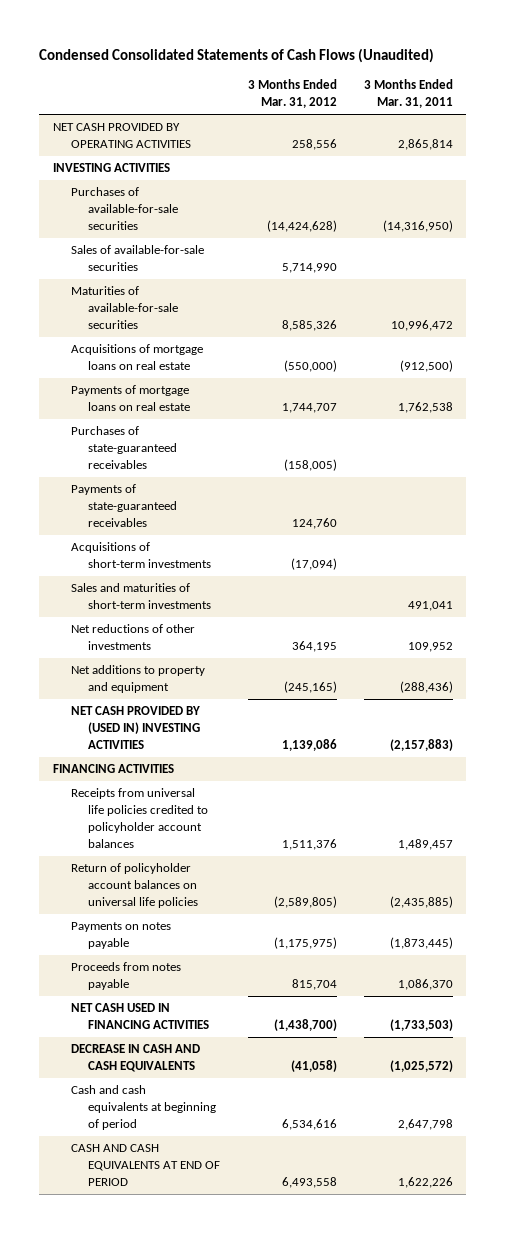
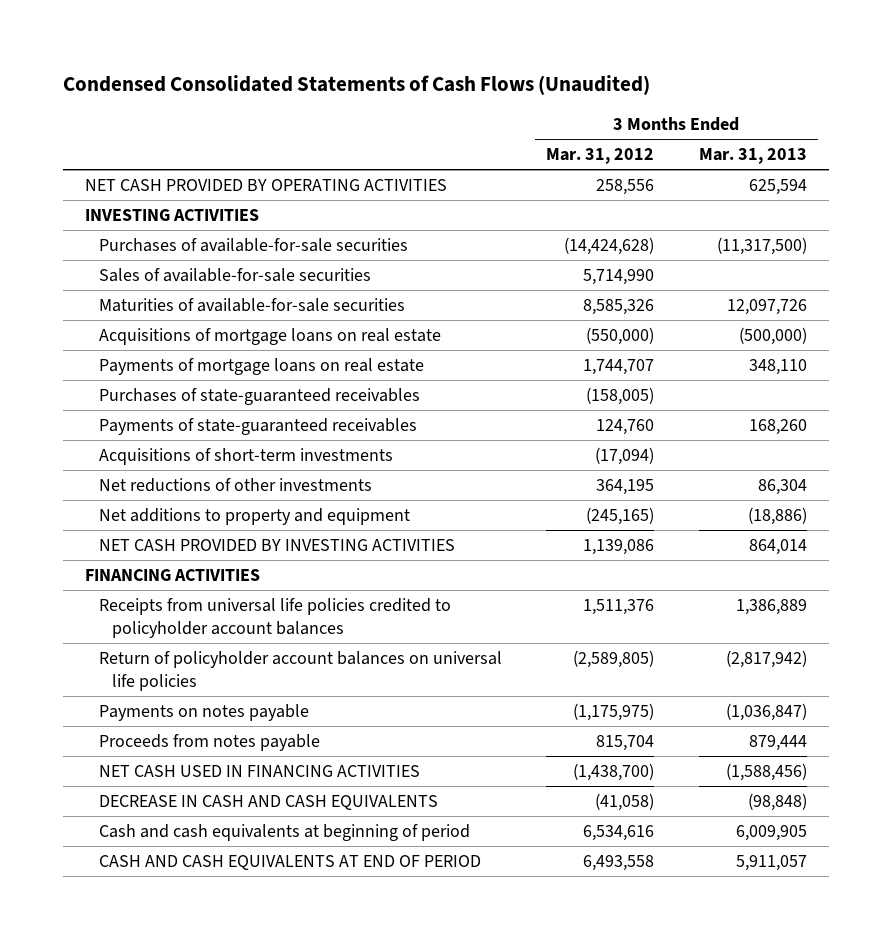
[363,79,453,109] 3 Months Ended Mar. 31, 2011 -> none
none -> [698,148,807,165] Mar. 31, 2013
[70,583,212,610] Sales and maturities of short-term investments -> none
[70,706,201,750] NET CASH PROVIDED BY (USED IN) INVESTING ACTIVITIES -> [98,538,455,551] NET CASH PROVIDED BY INVESTING ACTIVITIES

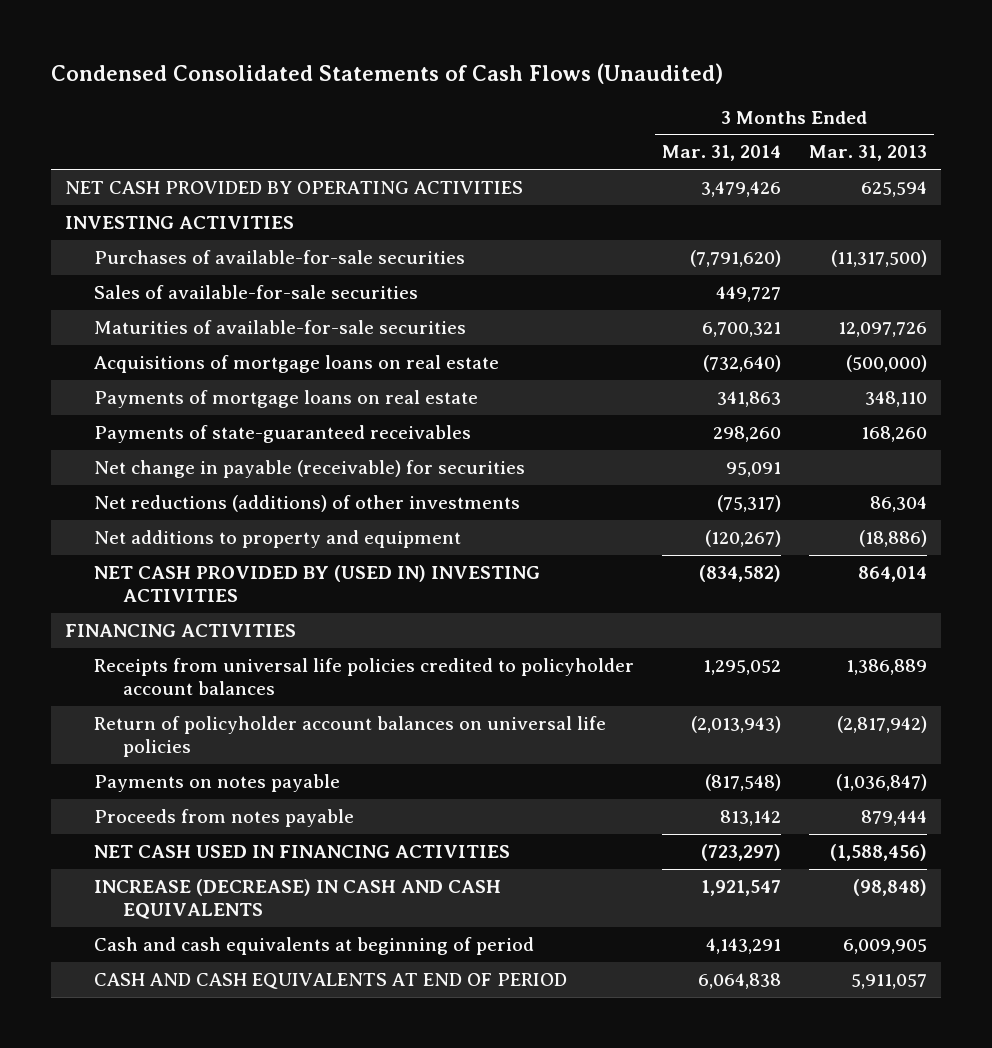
[546,148,655,165] Mar. 31, 2012 -> none
none -> [661,145,781,162] Mar. 31, 2014
[98,387,420,405] Purchases of state-guaranteed receivables -> none
[98,447,393,465] Acquisitions of short-term investments -> none
none -> [93,459,525,478] Net change in payable (receivable) for securities
[98,477,372,492] Net reductions of other investments -> [93,494,520,512] Net reductions (additions) of other investments
[98,538,455,551] NET CASH PROVIDED BY INVESTING ACTIVITIES -> [93,564,540,602] NET CASH PROVIDED BY (USED IN) INVESTING ACTIVITIES
[98,794,438,810] DECREASE IN CASH AND CASH EQUIVALENTS -> [93,878,501,919] INCREASE (DECREASE) IN CASH AND CASH EQUIVALENTS

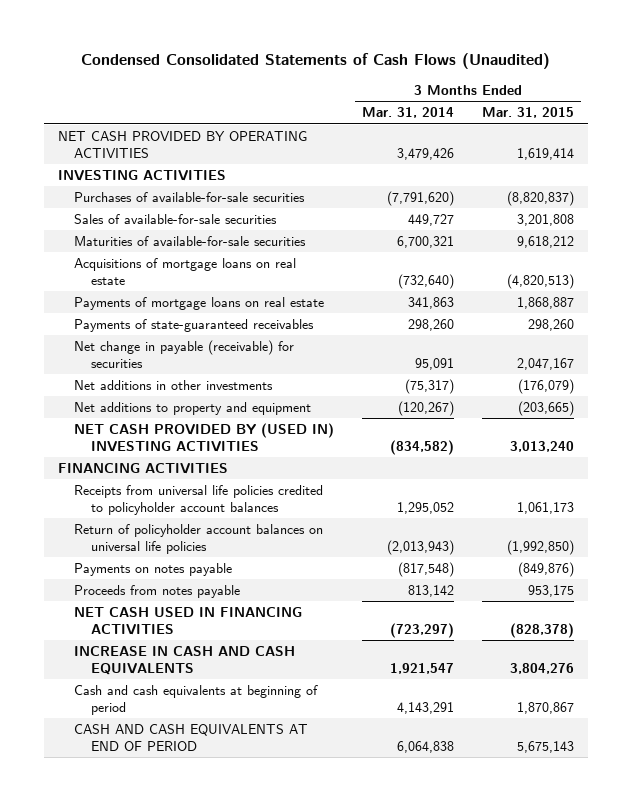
[808,145,927,162] Mar. 31, 2013 -> none
none -> [482,107,575,119] Mar. 31, 2015
[93,494,520,512] Net reductions (additions) of other investments -> [74,379,274,390] Net additions in other investments
[93,878,501,919] INCREASE (DECREASE) IN CASH AND CASH EQUIVALENTS -> [74,645,296,675] INCREASE IN CASH AND CASH EQUIVALENTS

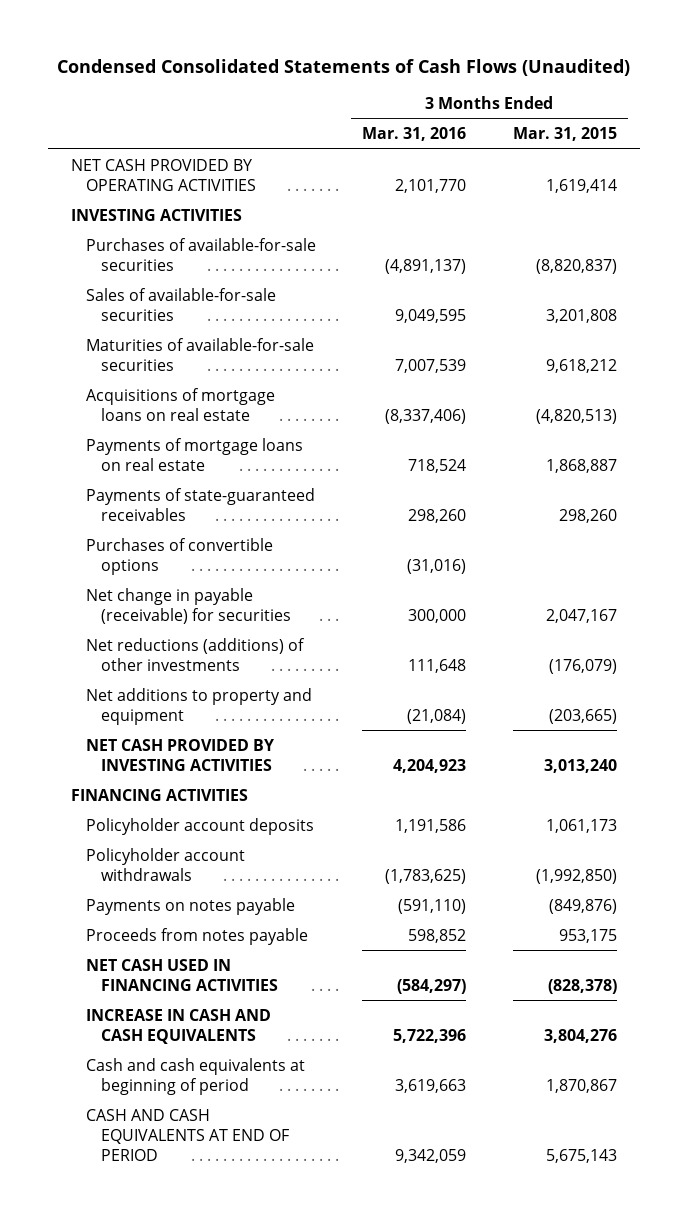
[362,107,455,119] Mar. 31, 2014 -> none
none -> [362,127,467,142] Mar. 31, 2016
none -> [86,537,274,575] Purchases of convertible options
[74,379,274,390] Net additions in other investments -> [86,637,306,671] Net reductions (additions) of other investments
[74,422,335,452] NET CASH PROVIDED BY (USED IN) INVESTING ACTIVITIES -> [86,738,275,771] NET CASH PROVIDED BY INVESTING ACTIVITIES
[74,484,324,515] Receipts from universal life policies credited to policyholder account balances -> [86,817,315,835] Policyholder account deposits
[74,523,324,554] Return of policyholder account balances on universal life policies -> [86,847,246,881] Policyholder account withdrawals

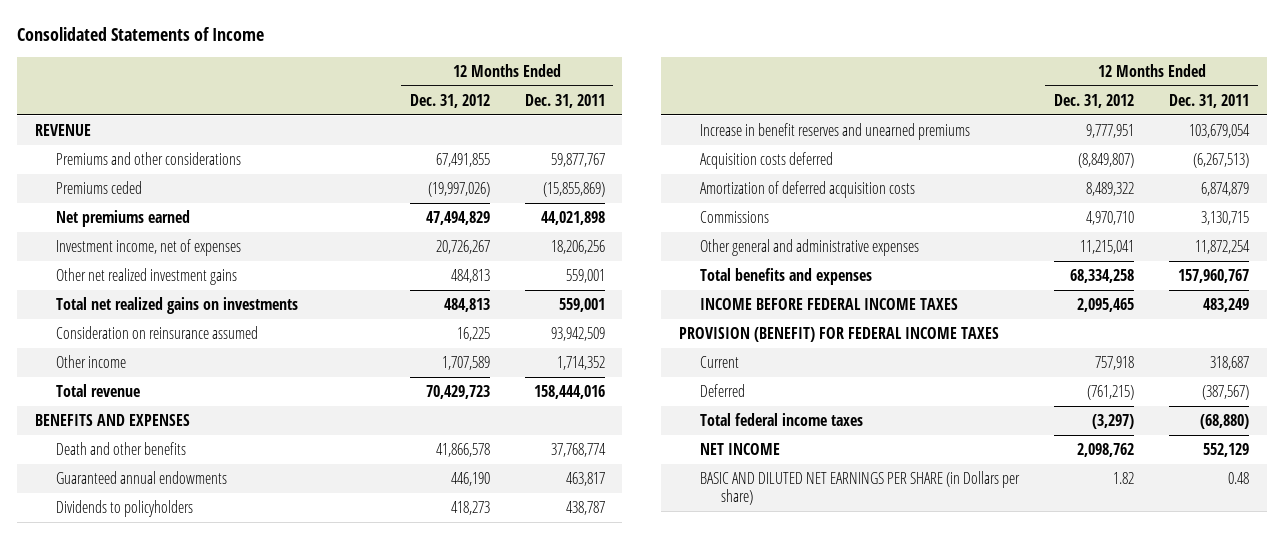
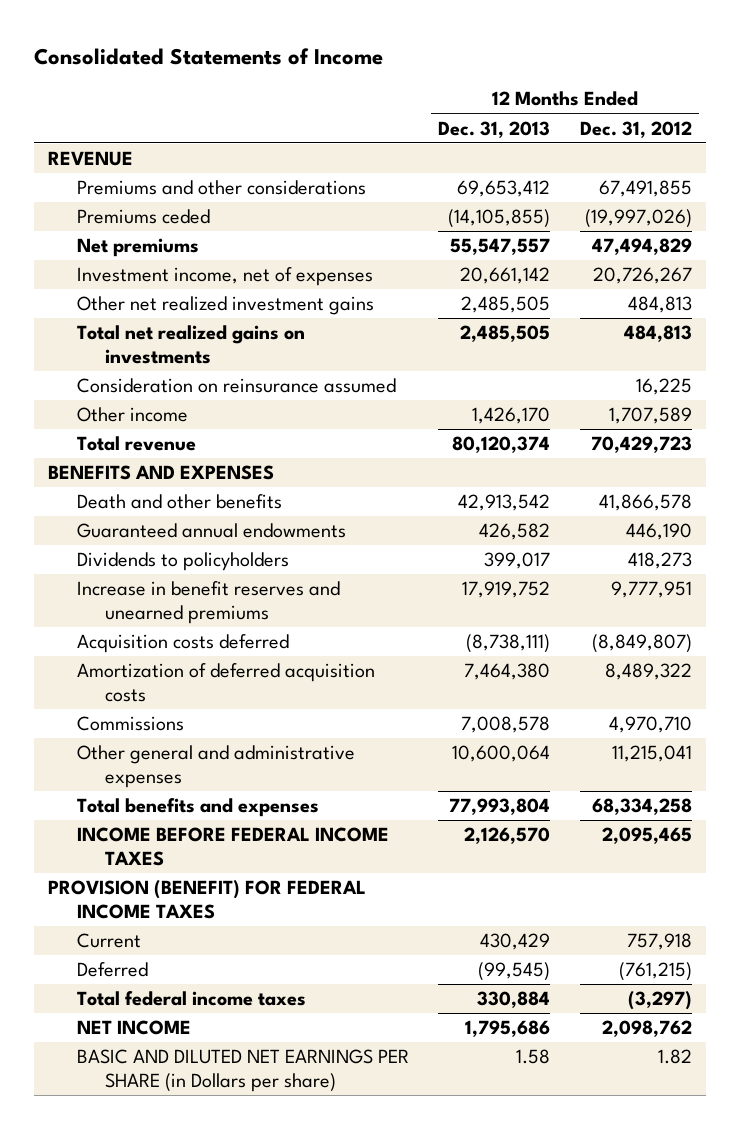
[524,93,605,108] Dec. 31, 2011 -> none
none -> [438,120,551,138] Dec. 31, 2013
[55,209,190,227] Net premiums earned -> [76,238,199,258] Net premiums

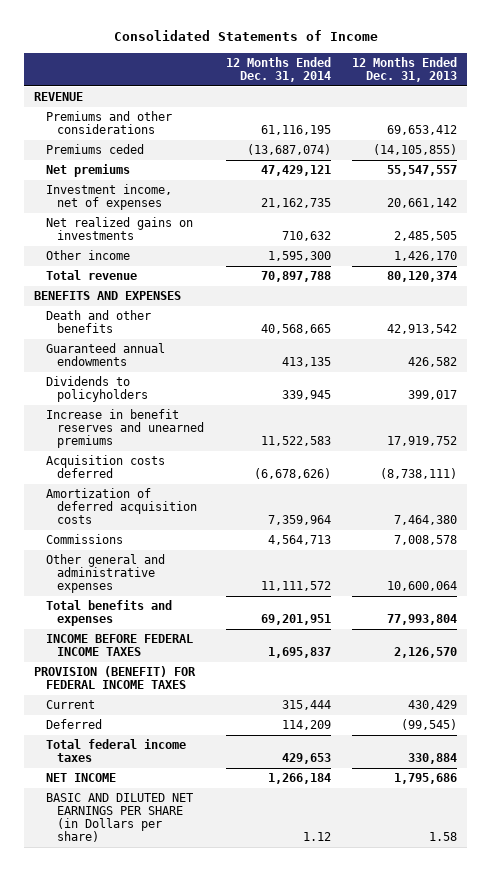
[579,120,692,138] Dec. 31, 2012 -> none
none -> [225,56,331,83] 12 Months Ended Dec. 31, 2014
[76,296,374,316] Other net realized investment gains -> none
[76,378,396,394] Consideration on reinsurance assumed -> none
[76,325,305,364] Total net realized gains on investments -> [45,217,193,241] Net realized gains on investments

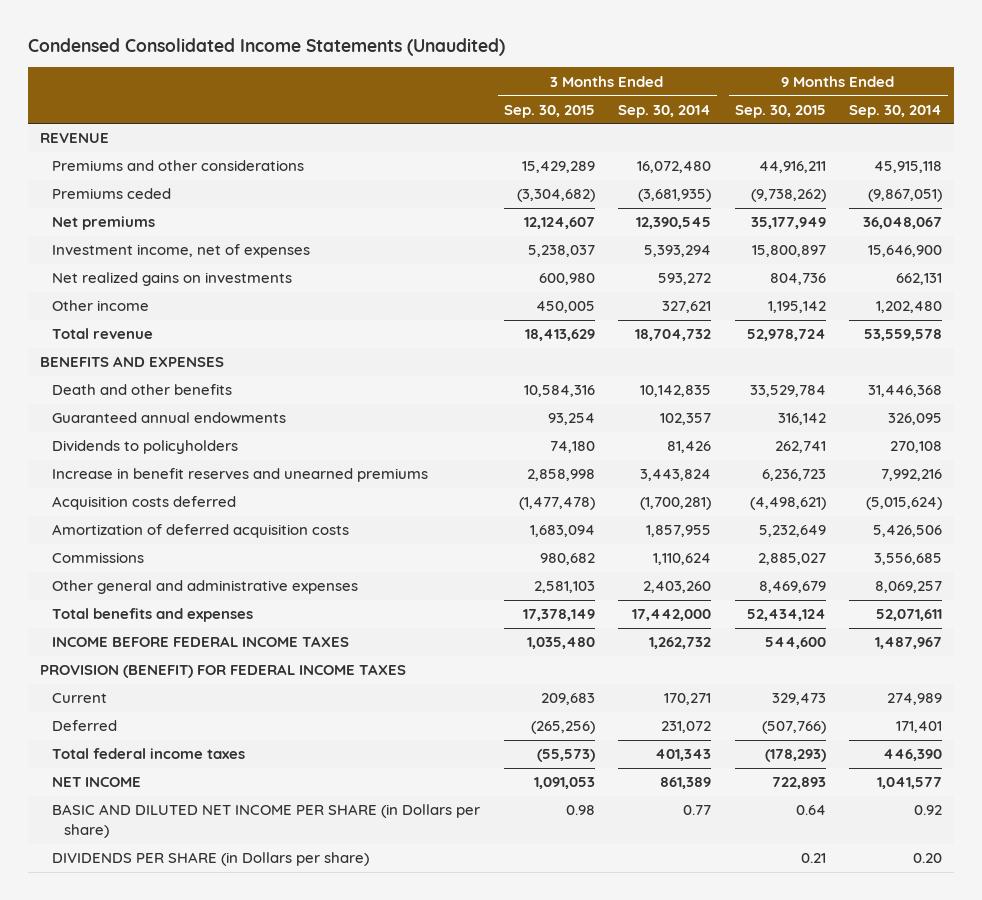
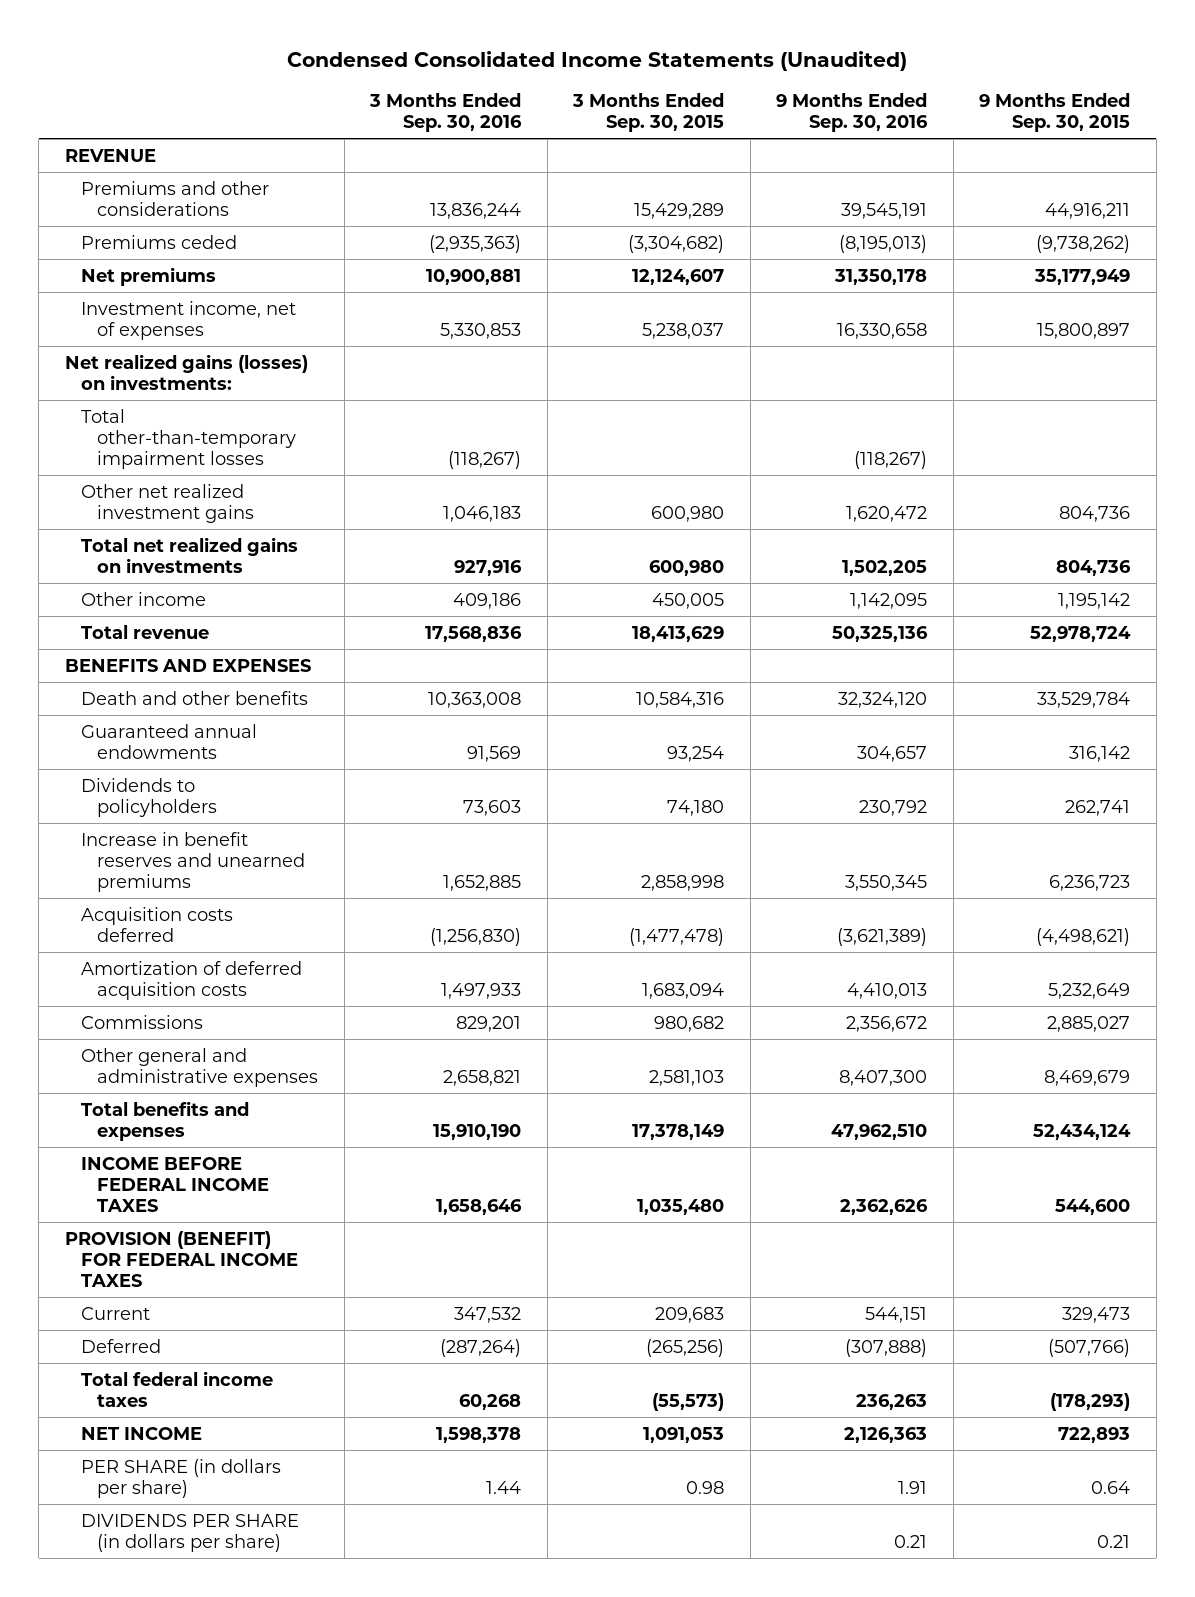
[618,104,712,118] Sep. 30, 2014 -> none
[849,104,943,118] Sep. 30, 2014 -> none
none -> [369,93,523,133] 3 Months Ended Sep. 30, 2016
none -> [776,93,929,133] 9 Months Ended Sep. 30, 2016
none -> [64,353,308,390] Net realized gains (losses) on investments:
none -> [81,408,297,469] Total other-than-temporary impairment losses
[52,272,293,287] Net realized gains on investments -> [81,483,255,523] Other net realized investment gains
none -> [81,536,299,573] Total net realized gains on investments
[52,804,481,838] BASIC AND DILUTED NET INCOME PER SHARE (in Dollars per share) -> [81,1458,282,1498] PER SHARE (in dollars per share)
[52,852,370,867] DIVIDENDS PER SHARE (in Dollars per share) -> [81,1513,300,1552] DIVIDENDS PER SHARE (in dollars per share)

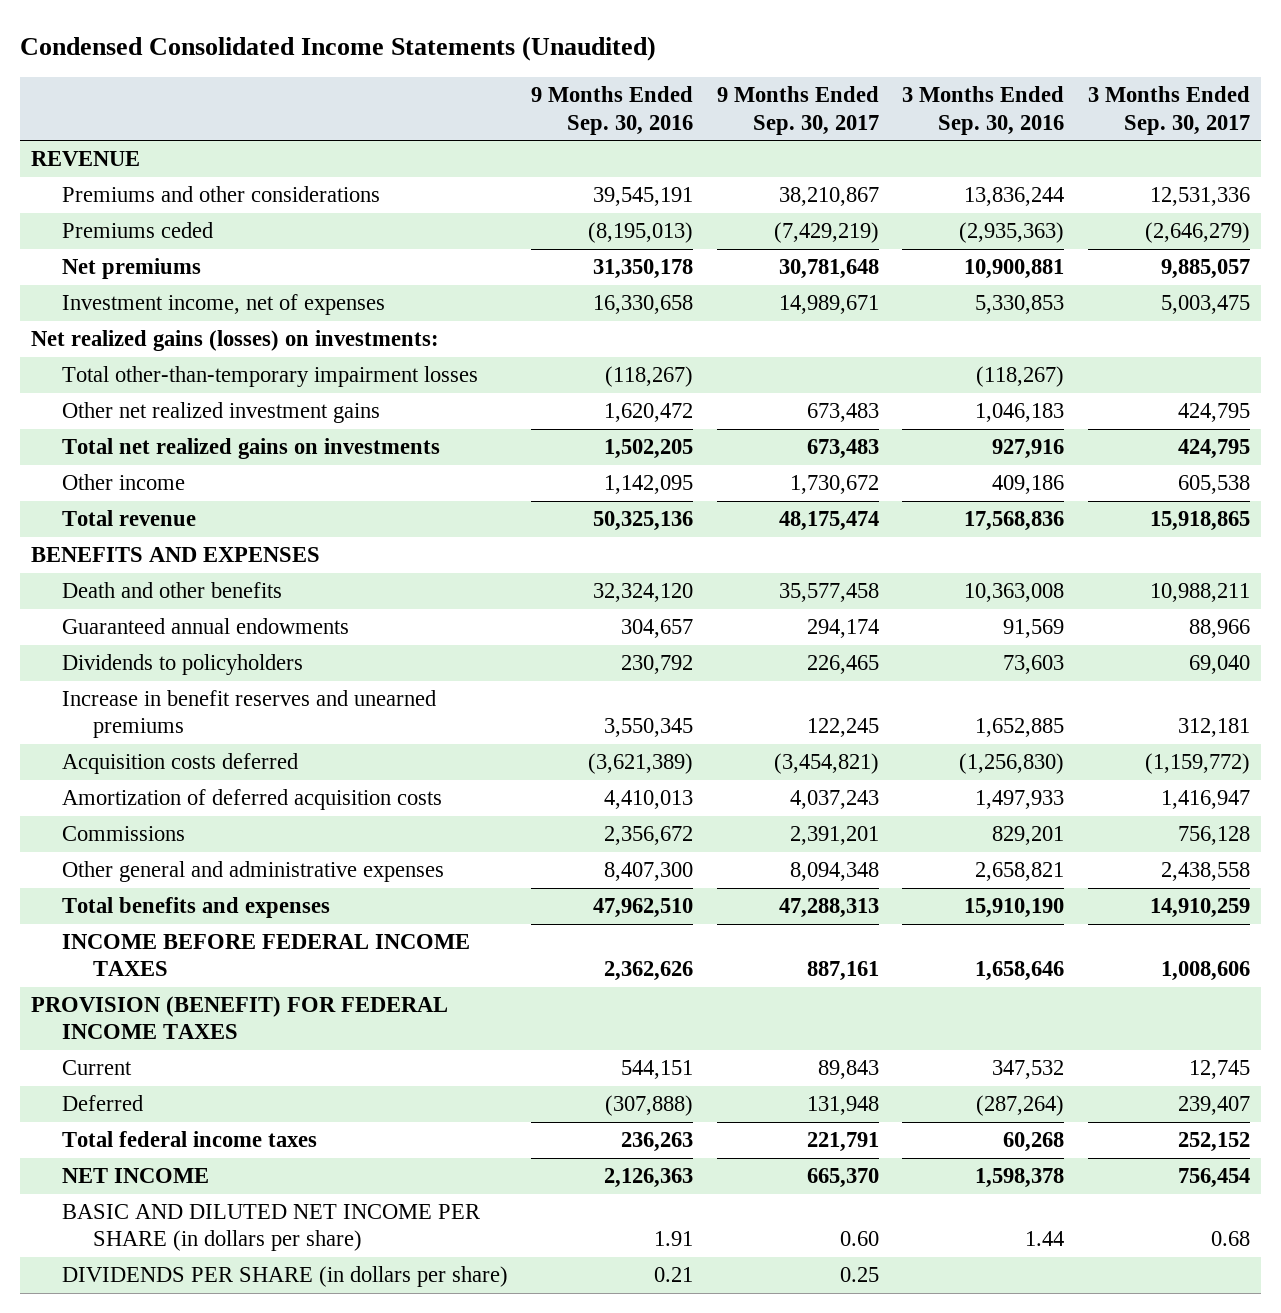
[572,93,725,133] 3 Months Ended Sep. 30, 2015 -> none
[979,93,1131,133] 9 Months Ended Sep. 30, 2015 -> none
none -> [716,86,879,135] 9 Months Ended Sep. 30, 2017
none -> [1087,86,1250,135] 3 Months Ended Sep. 30, 2017
[81,1458,282,1498] PER SHARE (in dollars per share) -> [62,1204,481,1252] BASIC AND DILUTED NET INCOME PER SHARE (in dollars per share)

